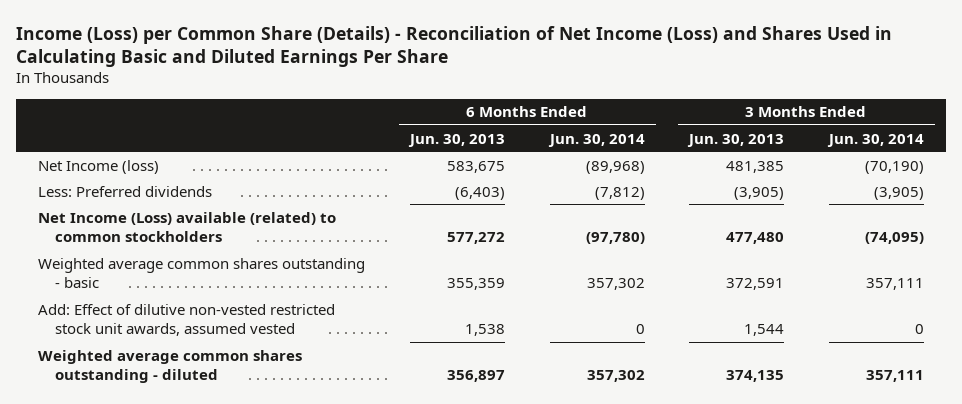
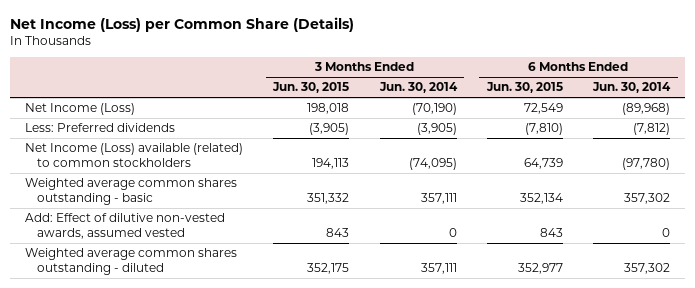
[16,25,893,68] Income (Loss) per Common Share (Details) - Reconciliation of Net Income (Loss) and Shares Used in Calculating Basic and Diluted Earnings Per Share -> [10,16,355,32] Net Income (Loss) per Common Share (Details)
[408,133,506,147] Jun. 30, 2013 -> none
[687,133,785,147] Jun. 30, 2013 -> none
none -> [272,82,350,94] Jun. 30, 2015
none -> [485,82,563,94] Jun. 30, 2015
[38,159,160,174] Net Income (loss) -> [25,103,136,116] Net Income (Loss)
[38,303,336,336] Add: Effect of dilutive non-vested restricted stock unit awards, assumed vested -> [25,213,226,239] Add: Effect of dilutive non-vested awards, assumed vested

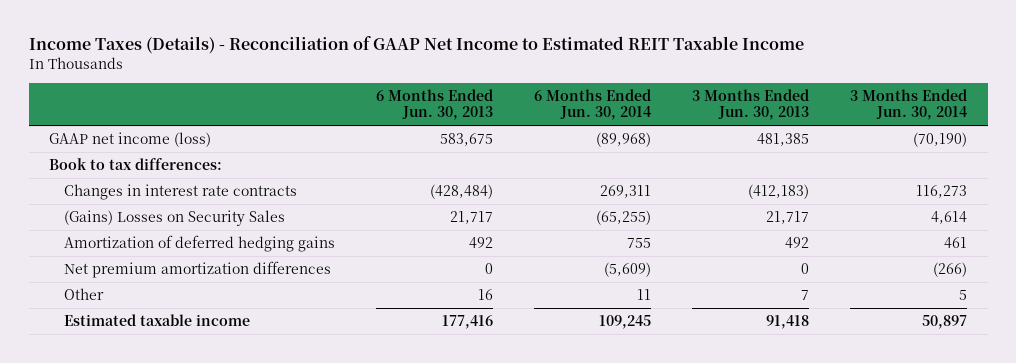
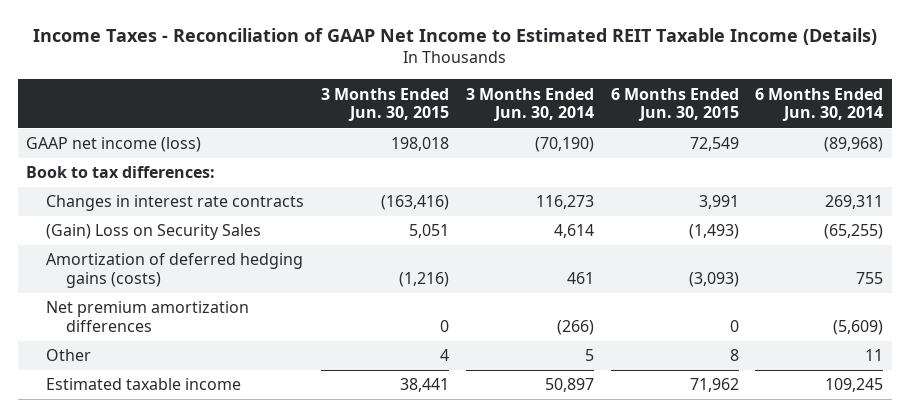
[28,36,804,55] Income Taxes (Details) - Reconciliation of GAAP Net Income to Estimated REIT Taxable Income -> [32,28,877,46] Income Taxes - Reconciliation of GAAP Net Income to Estimated REIT Taxable Income (Details)
[376,89,494,121] 6 Months Ended Jun. 30, 2013 -> none
[692,89,810,121] 3 Months Ended Jun. 30, 2013 -> none
none -> [320,87,449,122] 3 Months Ended Jun. 30, 2015
none -> [610,87,739,122] 6 Months Ended Jun. 30, 2015
[64,210,286,227] (Gains) Losses on Security Sales -> [45,224,261,241] (Gain) Loss on Security Sales
[64,235,336,253] Amortization of deferred hedging gains -> [45,253,303,289] Amortization of deferred hedging gains (costs)

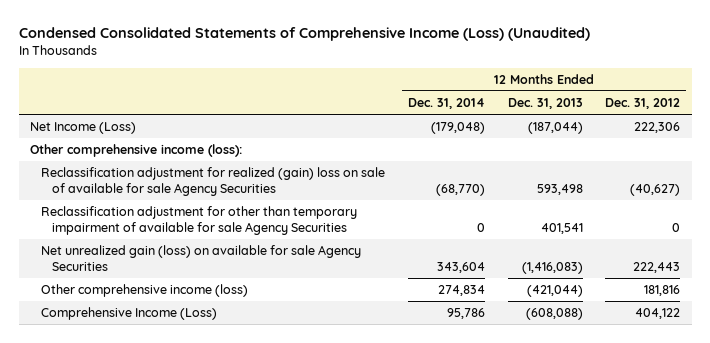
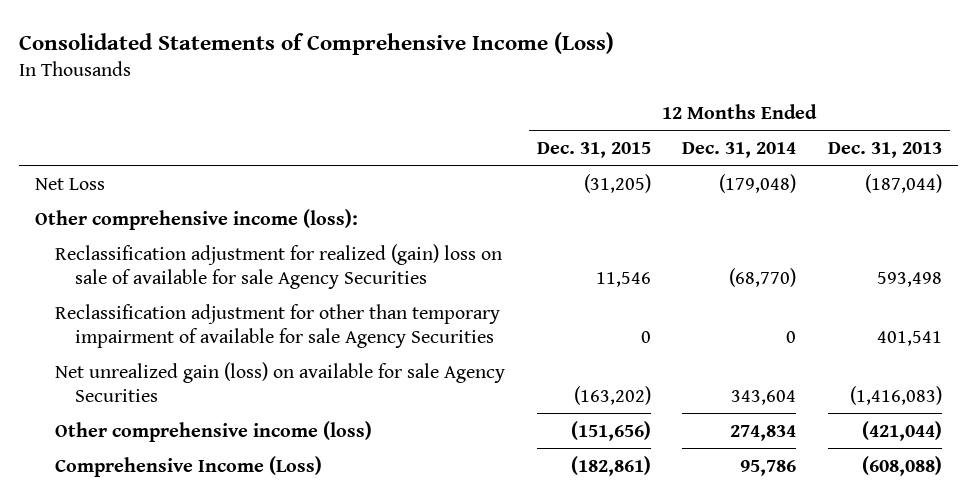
[18,27,590,42] Condensed Consolidated Statements of Comprehensive Income (Loss) (Unaudited) -> [19,31,615,55] Consolidated Statements of Comprehensive Income (Loss)
[605,98,681,110] Dec. 31, 2012 -> none
none -> [536,141,651,158] Dec. 31, 2015
[30,122,137,135] Net Income (Loss) -> [35,177,106,190] Net Loss

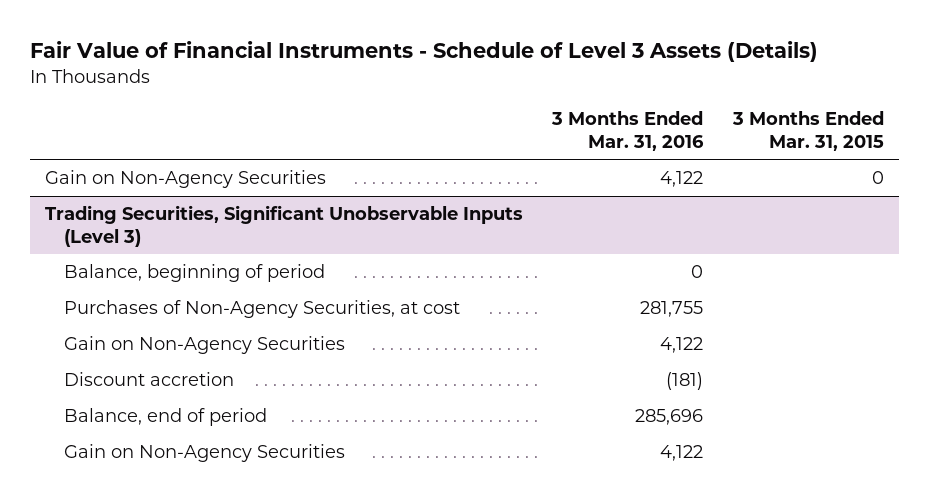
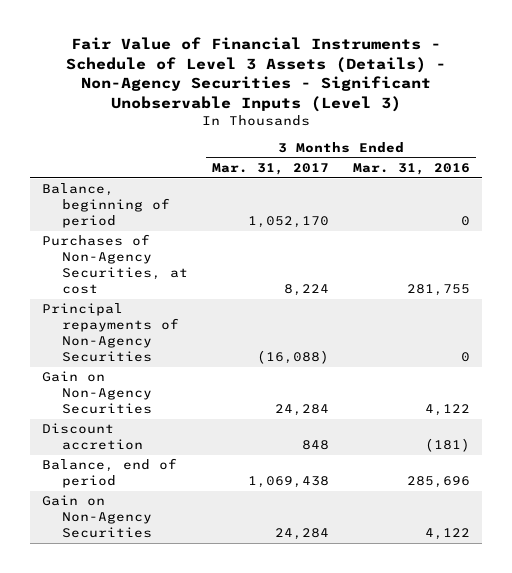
[29,41,818,63] Fair Value of Financial Instruments - Schedule of Level 3 Assets (Details) -> [66,37,447,112] Fair Value of Financial Instruments - Schedule of Level 3 Assets (Details) - Non-Agency Securities - Significant Unobservable Inputs (Level 3)
[731,111,884,152] 3 Months Ended Mar. 31, 2015 -> none
none -> [211,163,329,176] Mar. 31, 2017
[44,170,326,189] Gain on Non-Agency Securities -> none
[44,205,523,248] Trading Securities, Significant Unobservable Inputs (Level 3) -> none
none -> [41,303,179,362] Principal repayments of Non-Agency Securities

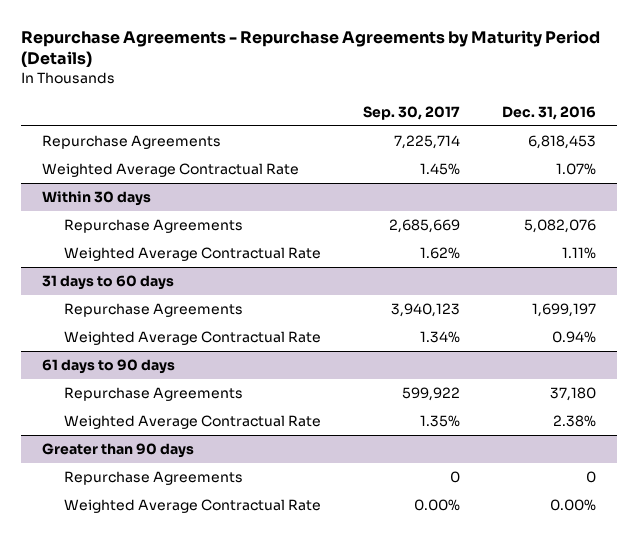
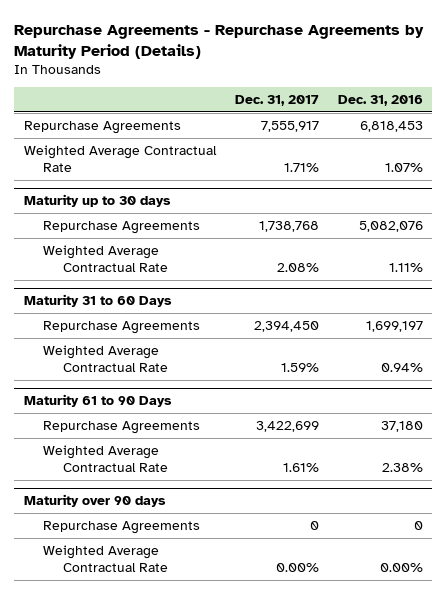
[363,105,461,120] Sep. 30, 2017 -> none
none -> [234,94,319,106] Dec. 31, 2017
[41,191,151,207] Within 30 days -> [23,194,171,208] Maturity up to 30 days
[41,275,174,291] 31 days to 60 days -> [23,294,172,308] Maturity 31 to 60 Days
[41,359,175,375] 61 days to 90 days -> [23,394,172,408] Maturity 61 to 90 Days
[41,443,194,459] Greater than 90 days -> [23,494,166,508] Maturity over 90 days

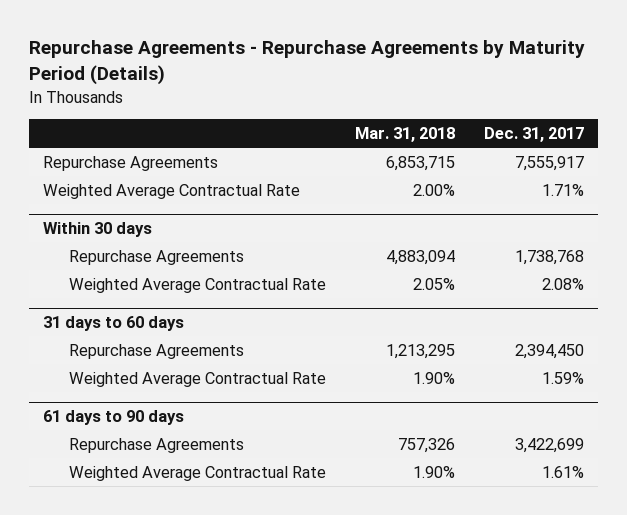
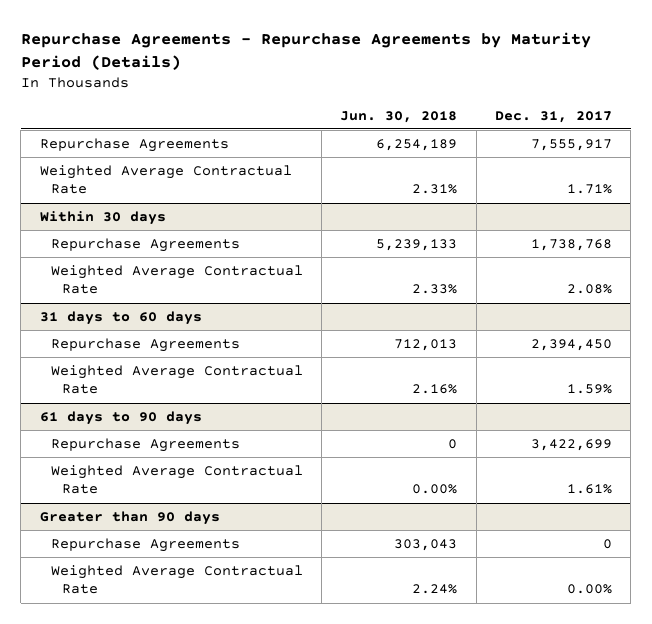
[354,127,455,143] Mar. 31, 2018 -> none
none -> [340,110,458,123] Jun. 30, 2018
none -> [39,511,220,526] Greater than 90 days
none -> [50,538,240,553] Repurchase Agreements
none -> [50,565,303,595] Weighted Average Contractual Rate

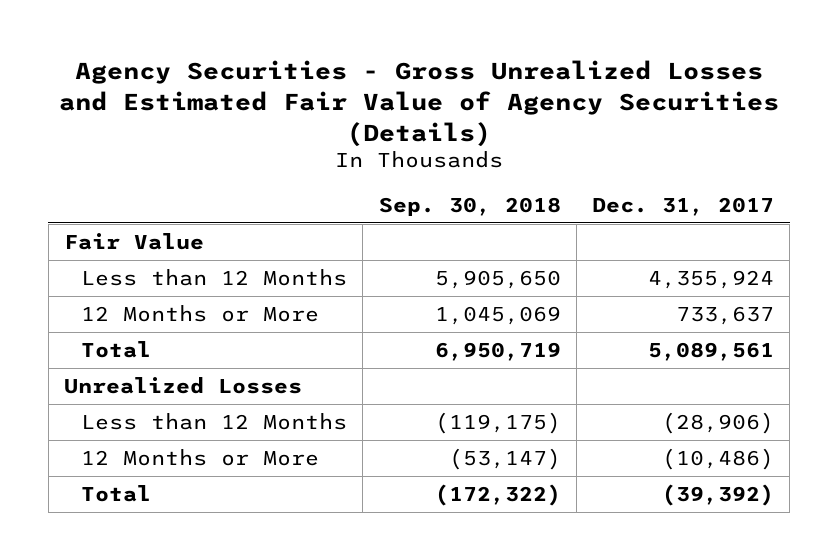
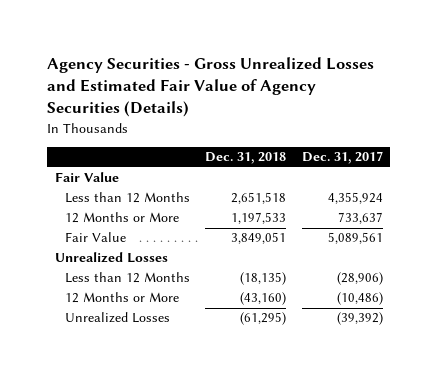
[378,196,561,216] Sep. 30, 2018 -> none
none -> [205,152,287,165] Dec. 31, 2018
[81,340,152,358] Total -> [65,232,127,243] Fair Value
[81,484,152,502] Total -> [65,312,171,324] Unrealized Losses

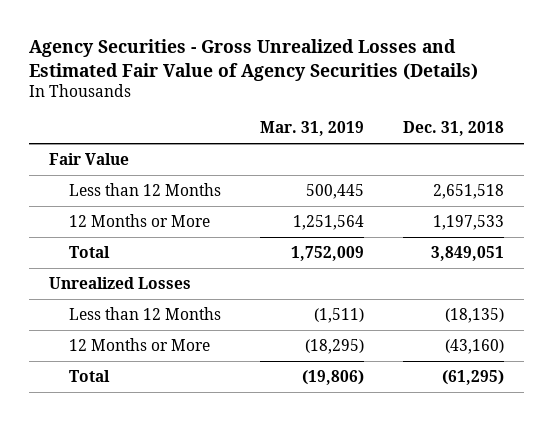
[301,151,383,165] Dec. 31, 2017 -> none
none -> [260,121,365,137] Mar. 31, 2019
[65,232,127,243] Fair Value -> [69,245,111,258] Total
[65,312,171,324] Unrealized Losses -> [69,369,111,382] Total

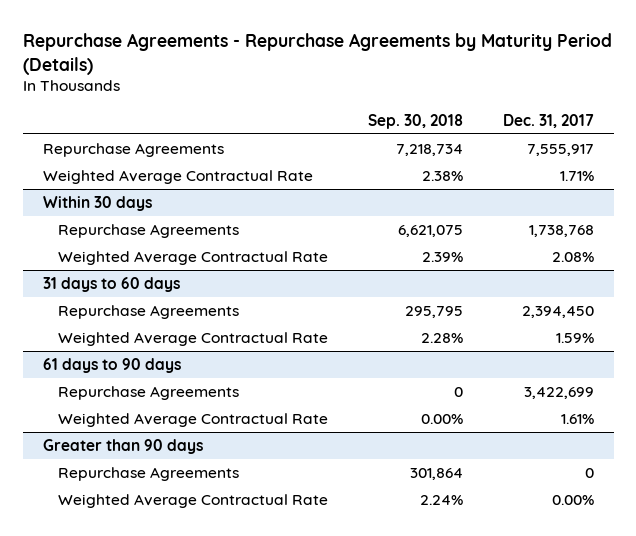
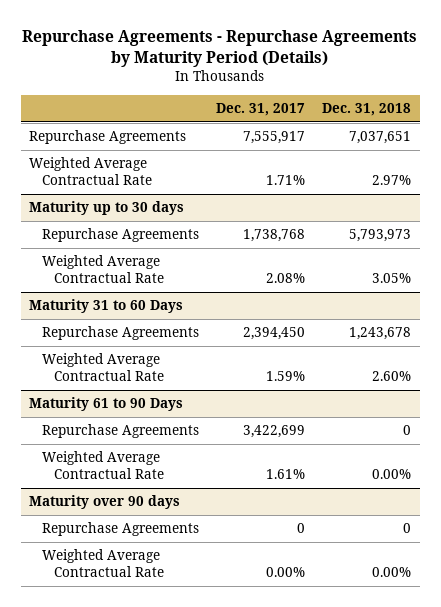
[367,113,463,129] Sep. 30, 2018 -> none
none -> [322,103,412,117] Dec. 31, 2018
[42,195,152,211] Within 30 days -> [29,201,185,216] Maturity up to 30 days
[42,276,180,292] 31 days to 60 days -> [29,299,184,314] Maturity 31 to 60 Days
[42,357,181,373] 61 days to 90 days -> [29,397,184,412] Maturity 61 to 90 Days
[42,438,203,454] Greater than 90 days -> [29,495,181,510] Maturity over 90 days

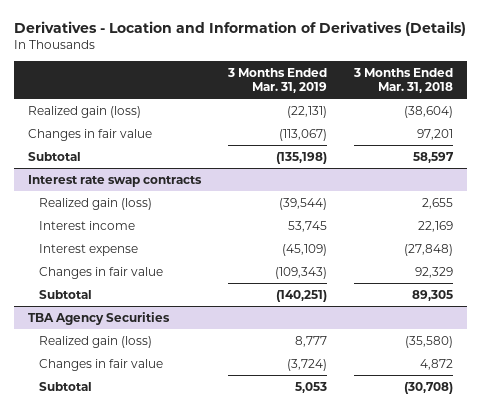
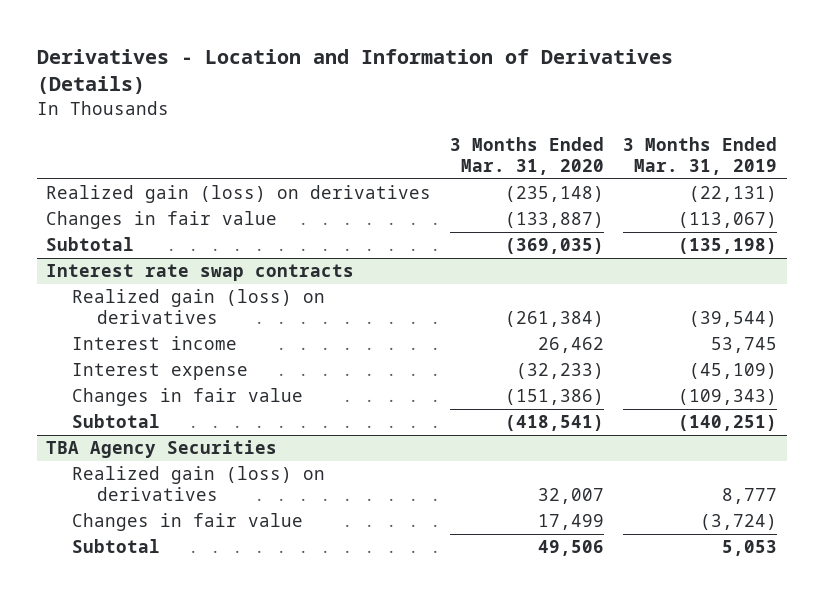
[353,68,454,94] 3 Months Ended Mar. 31, 2018 -> none
none -> [450,137,605,176] 3 Months Ended Mar. 31, 2020
[27,105,141,118] Realized gain (loss) -> [46,185,432,204] Realized gain (loss) on derivatives
[39,197,153,210] Realized gain (loss) -> [71,289,325,325] Realized gain (loss) on derivatives
[39,335,153,348] Realized gain (loss) -> [71,466,325,502] Realized gain (loss) on derivatives

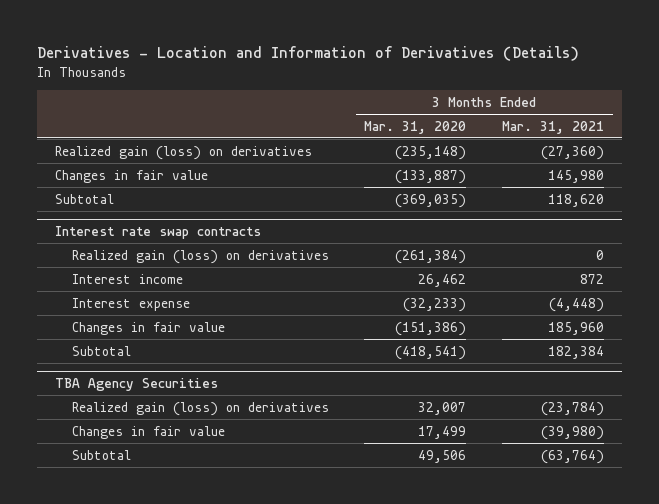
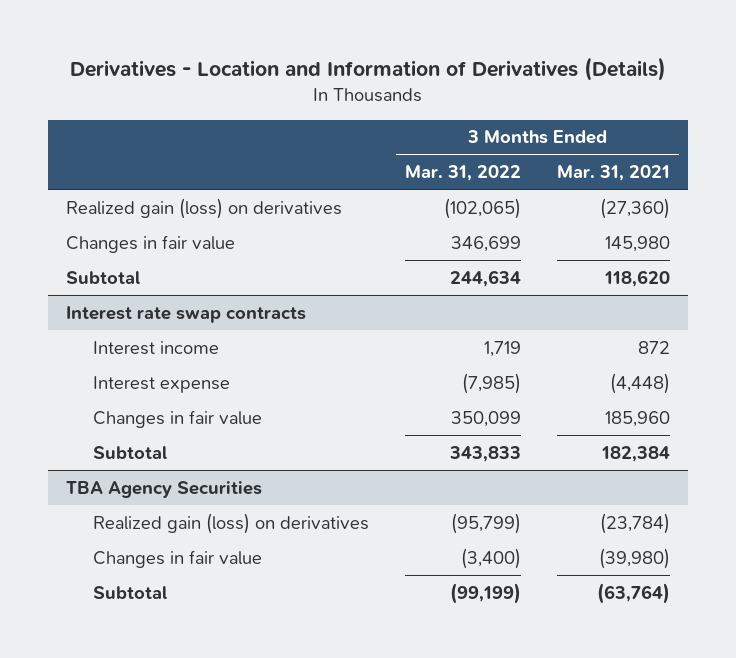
[364,120,467,134] Mar. 31, 2020 -> none
none -> [405,164,522,181] Mar. 31, 2022
[71,249,329,264] Realized gain (loss) on derivatives -> none

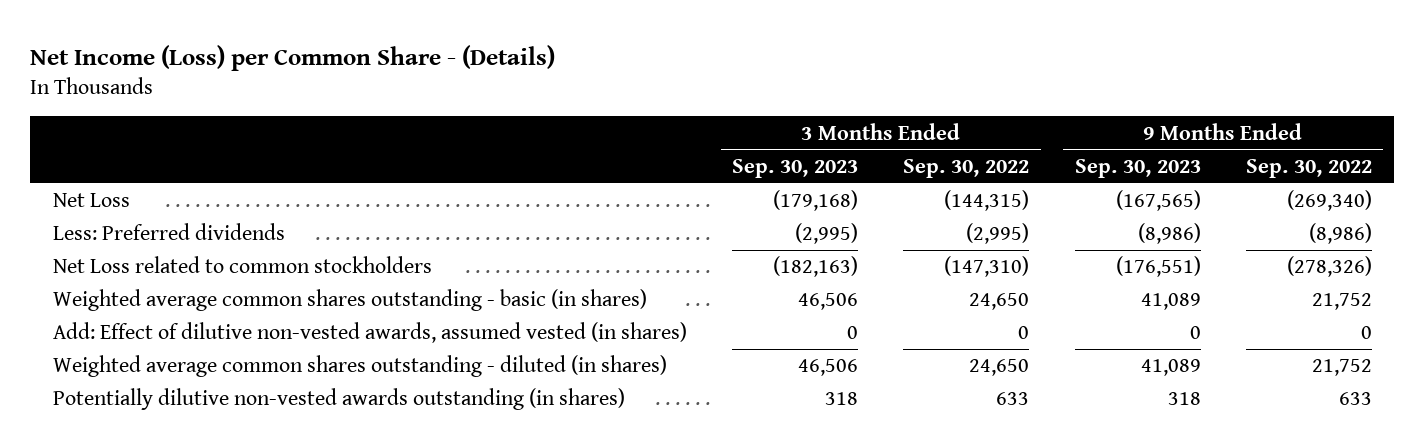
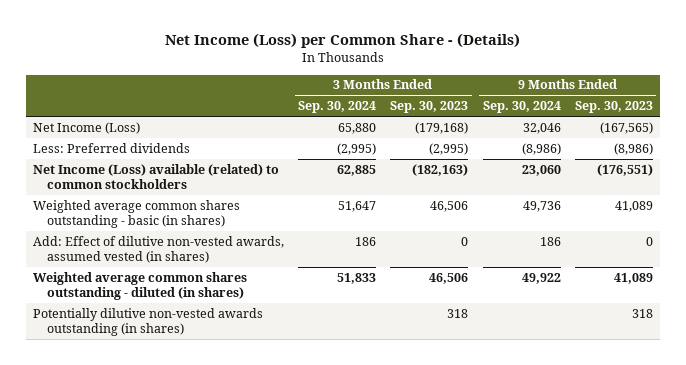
[903,158,1030,178] Sep. 30, 2022 -> none
[1245,158,1372,178] Sep. 30, 2022 -> none
none -> [298,101,377,114] Sep. 30, 2024
none -> [482,101,561,114] Sep. 30, 2024
[53,193,131,208] Net Loss -> [33,121,141,134] Net Income (Loss)
[53,256,433,274] Net Loss related to common stockholders -> [33,163,280,189] Net Income (Loss) available (related) to common stockholders

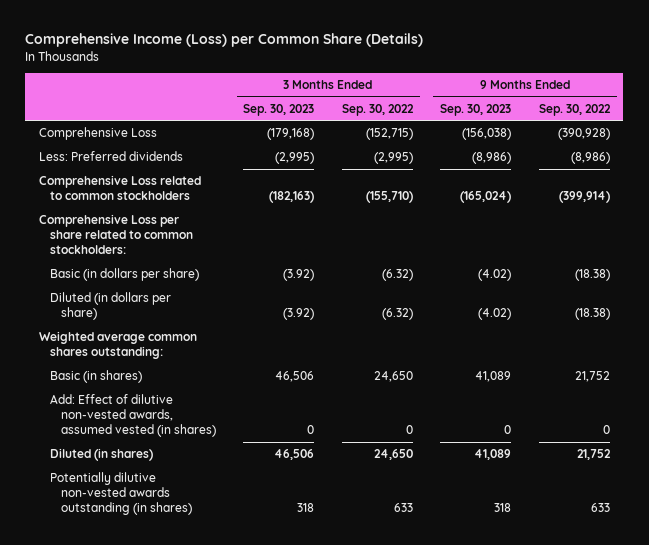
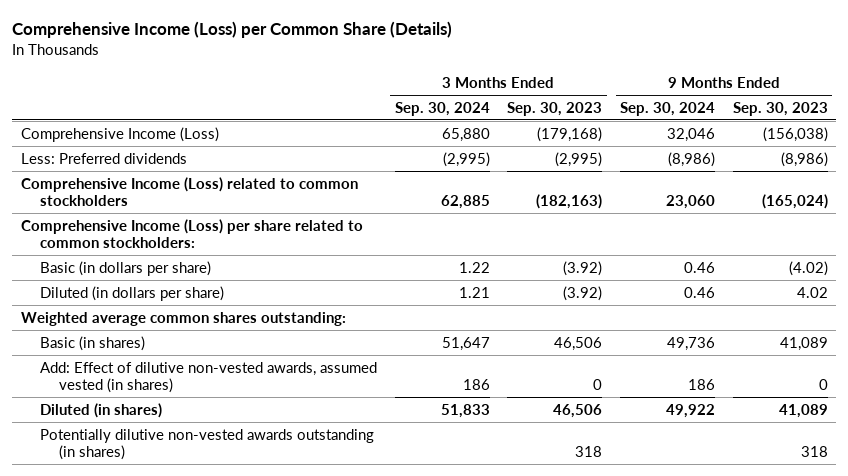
[341,103,414,116] Sep. 30, 2022 -> none
[538,103,611,116] Sep. 30, 2022 -> none
none -> [394,101,490,116] Sep. 30, 2024
none -> [619,101,715,116] Sep. 30, 2024
[39,127,158,141] Comprehensive Loss -> [20,126,219,142] Comprehensive Income (Loss)
[39,175,202,201] Comprehensive Loss related to common stockholders -> [20,176,358,207] Comprehensive Income (Loss) related to common stockholders
[39,214,194,255] Comprehensive Loss per share related to common stockholders: -> [20,218,363,249] Comprehensive Income (Loss) per share related to common stockholders:
[478,308,512,321] (4.02) -> [796,286,828,298] 4.02

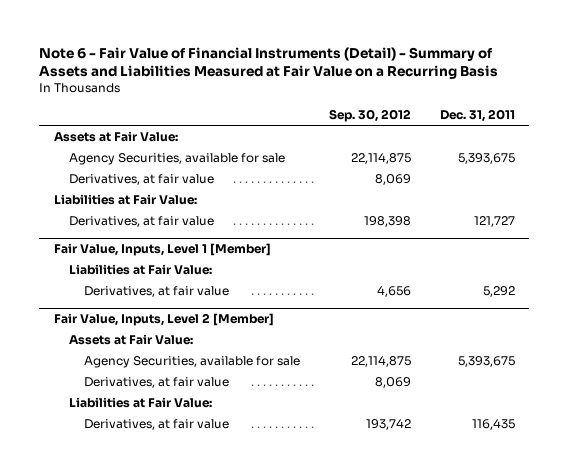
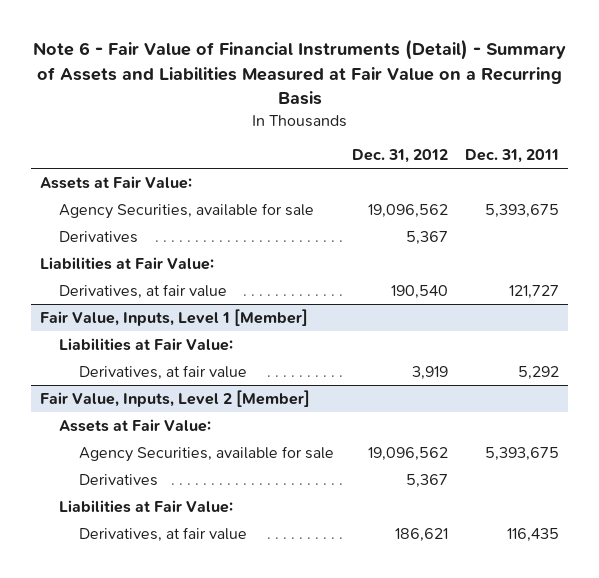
[328,109,411,123] Sep. 30, 2012 -> none
none -> [351,149,448,164] Dec. 31, 2012
[68,173,214,185] Derivatives, at fair value -> [59,230,139,243] Derivatives
[84,376,230,388] Derivatives, at fair value -> [78,473,158,486] Derivatives

